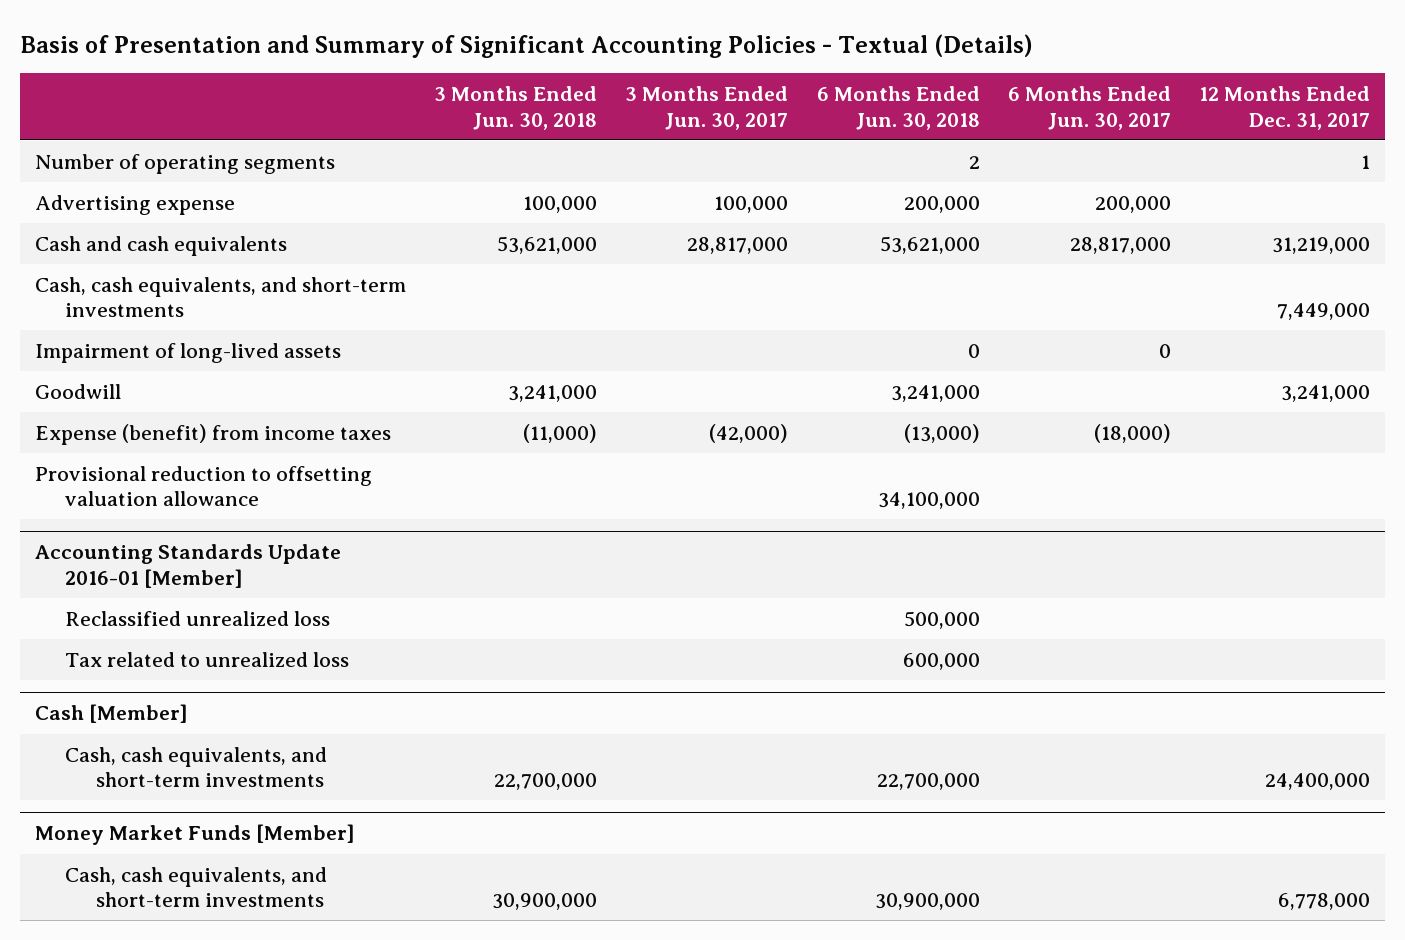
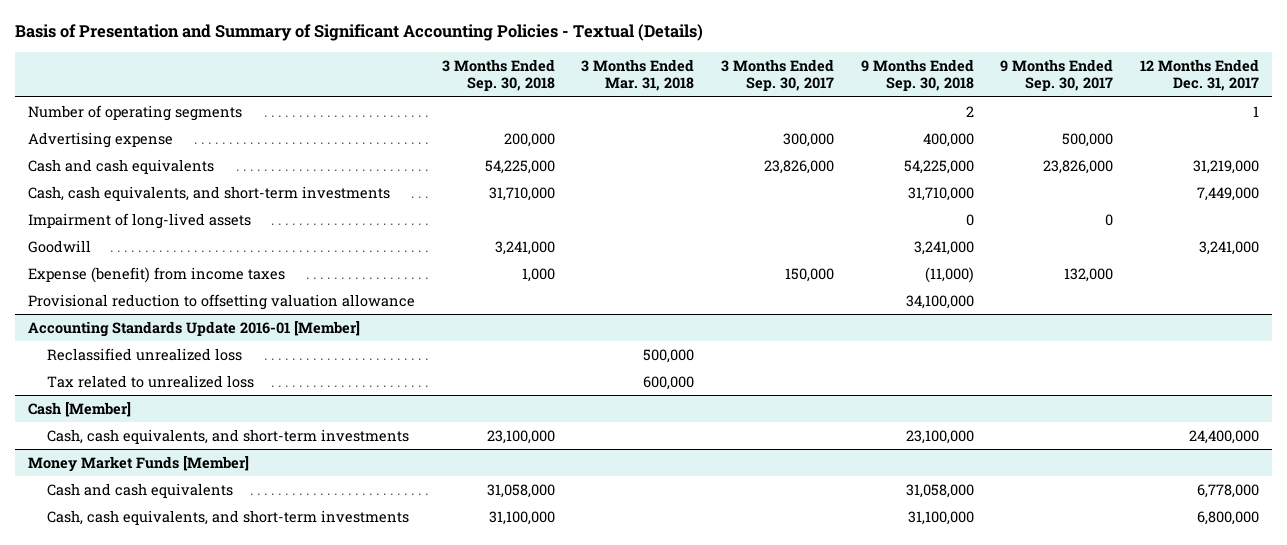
[433,86,597,130] 3 Months Ended Jun. 30, 2018 -> none
[625,86,789,130] 3 Months Ended Jun. 30, 2017 -> none
[816,86,980,130] 6 Months Ended Jun. 30, 2018 -> none
[1008,86,1172,130] 6 Months Ended Jun. 30, 2017 -> none
none -> [441,58,555,92] 3 Months Ended Sep. 30, 2018
none -> [581,58,695,92] 3 Months Ended Mar. 31, 2018
none -> [720,58,834,92] 3 Months Ended Sep. 30, 2017
none -> [860,58,974,92] 9 Months Ended Sep. 30, 2018
none -> [1000,58,1114,92] 9 Months Ended Sep. 30, 2017
none -> [46,482,233,498] Cash and cash equivalents
[1278,893,1371,911] 6,778,000 -> [1196,510,1259,525] 6,800,000

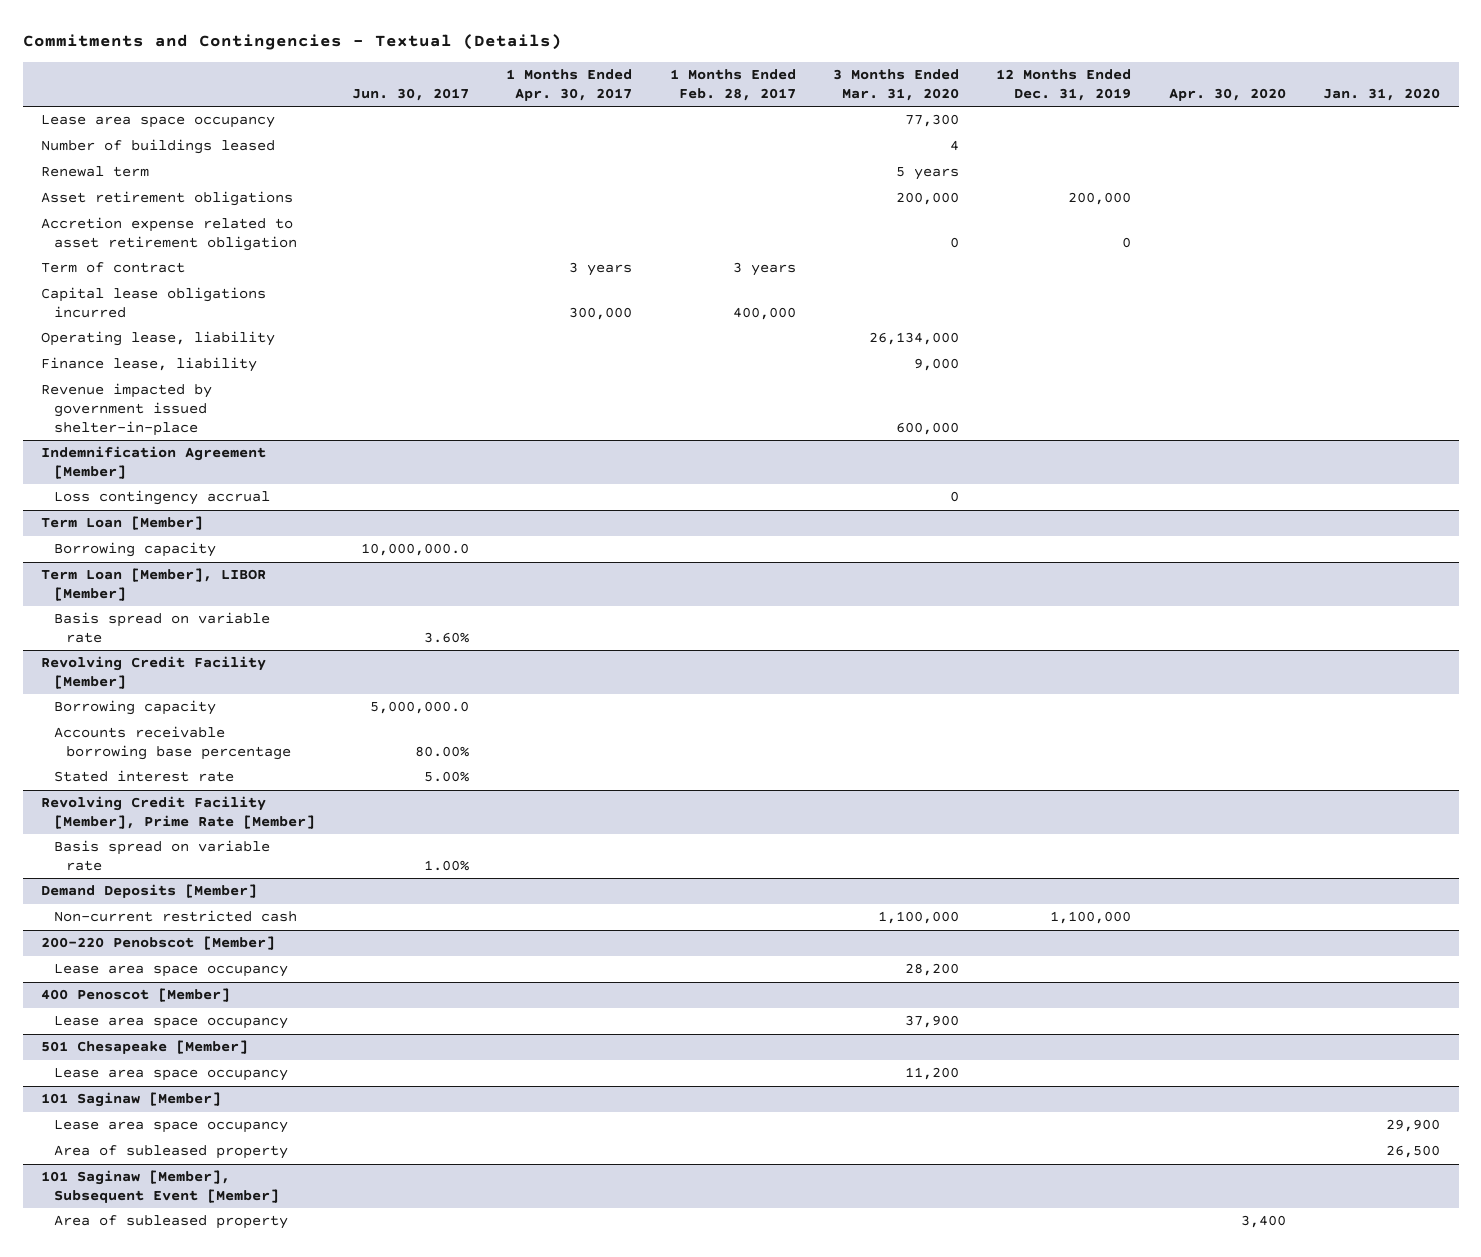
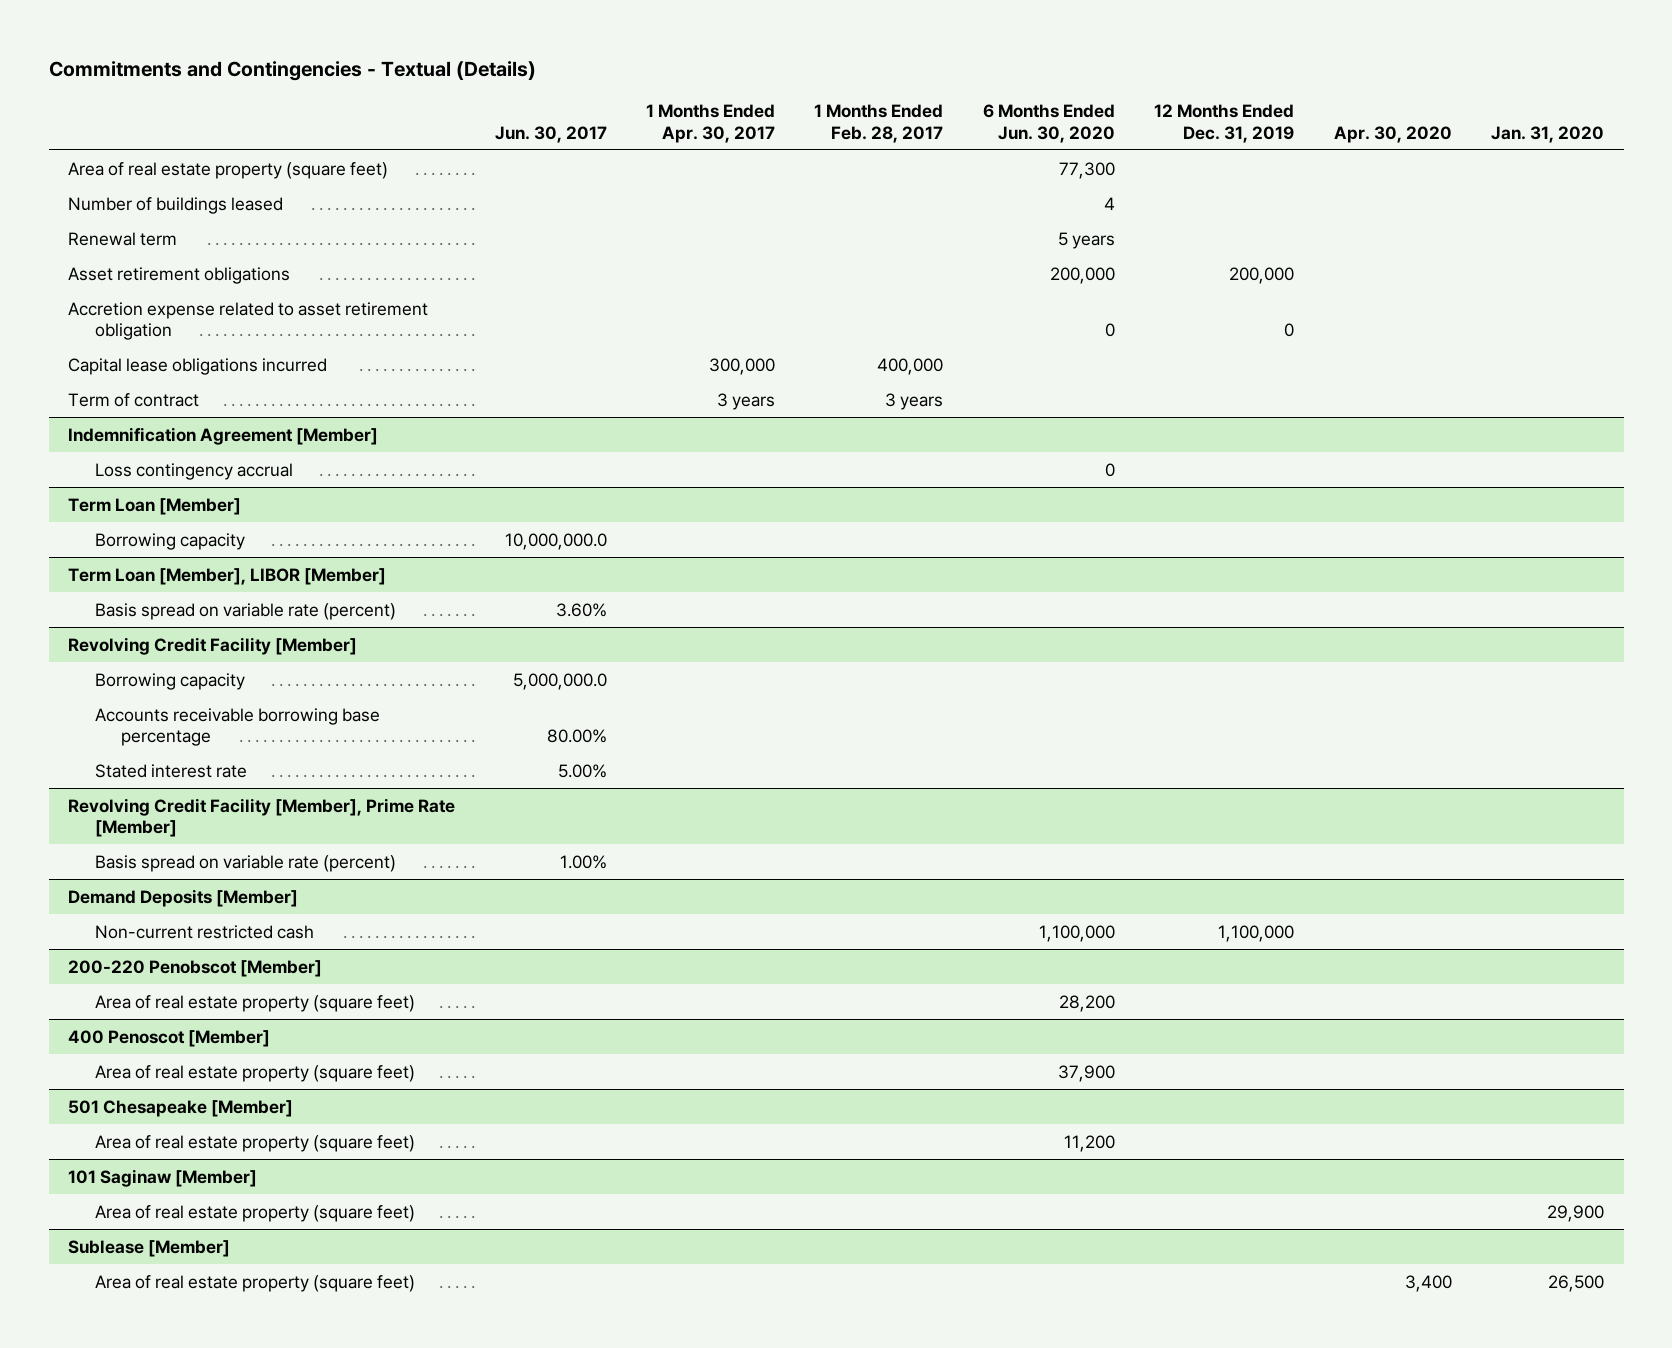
[832,69,959,101] 3 Months Ended Mar. 31, 2020 -> none
none -> [982,104,1115,143] 6 Months Ended Jun. 30, 2020
[41,114,276,129] Lease area space occupancy -> none
none -> [68,161,389,179] Area of real estate property (square feet)
[41,331,276,347] Operating lease, liability -> none
[41,357,258,373] Finance lease, liability -> none
[41,383,213,436] Revenue impacted by government issued shelter-in-place -> none
[41,262,186,274] Term of contract -> [68,392,200,407] Term of contract
[53,612,270,644] Basis spread on variable rate -> [94,602,396,620] Basis spread on variable rate (percent)
[53,840,270,872] Basis spread on variable rate -> [94,854,396,872] Basis spread on variable rate (percent)
[53,963,288,978] Lease area space occupancy -> none
none -> [94,994,415,1012] Area of real estate property (square feet)
[53,1015,288,1030] Lease area space occupancy -> none
none -> [94,1064,415,1082] Area of real estate property (square feet)
[53,1067,288,1082] Lease area space occupancy -> none
none -> [94,1134,415,1152] Area of real estate property (square feet)
[53,1145,288,1160] Area of subleased property -> none
[41,1170,279,1204] 101 Saginaw [Member], Subsequent Event [Member] -> none
[53,1215,288,1230] Area of subleased property -> none
[53,1119,288,1134] Lease area space occupancy -> [94,1204,415,1222] Area of real estate property (square feet)
none -> [68,1239,231,1257] Sublease [Member]
none -> [94,1274,415,1292] Area of real estate property (square feet)

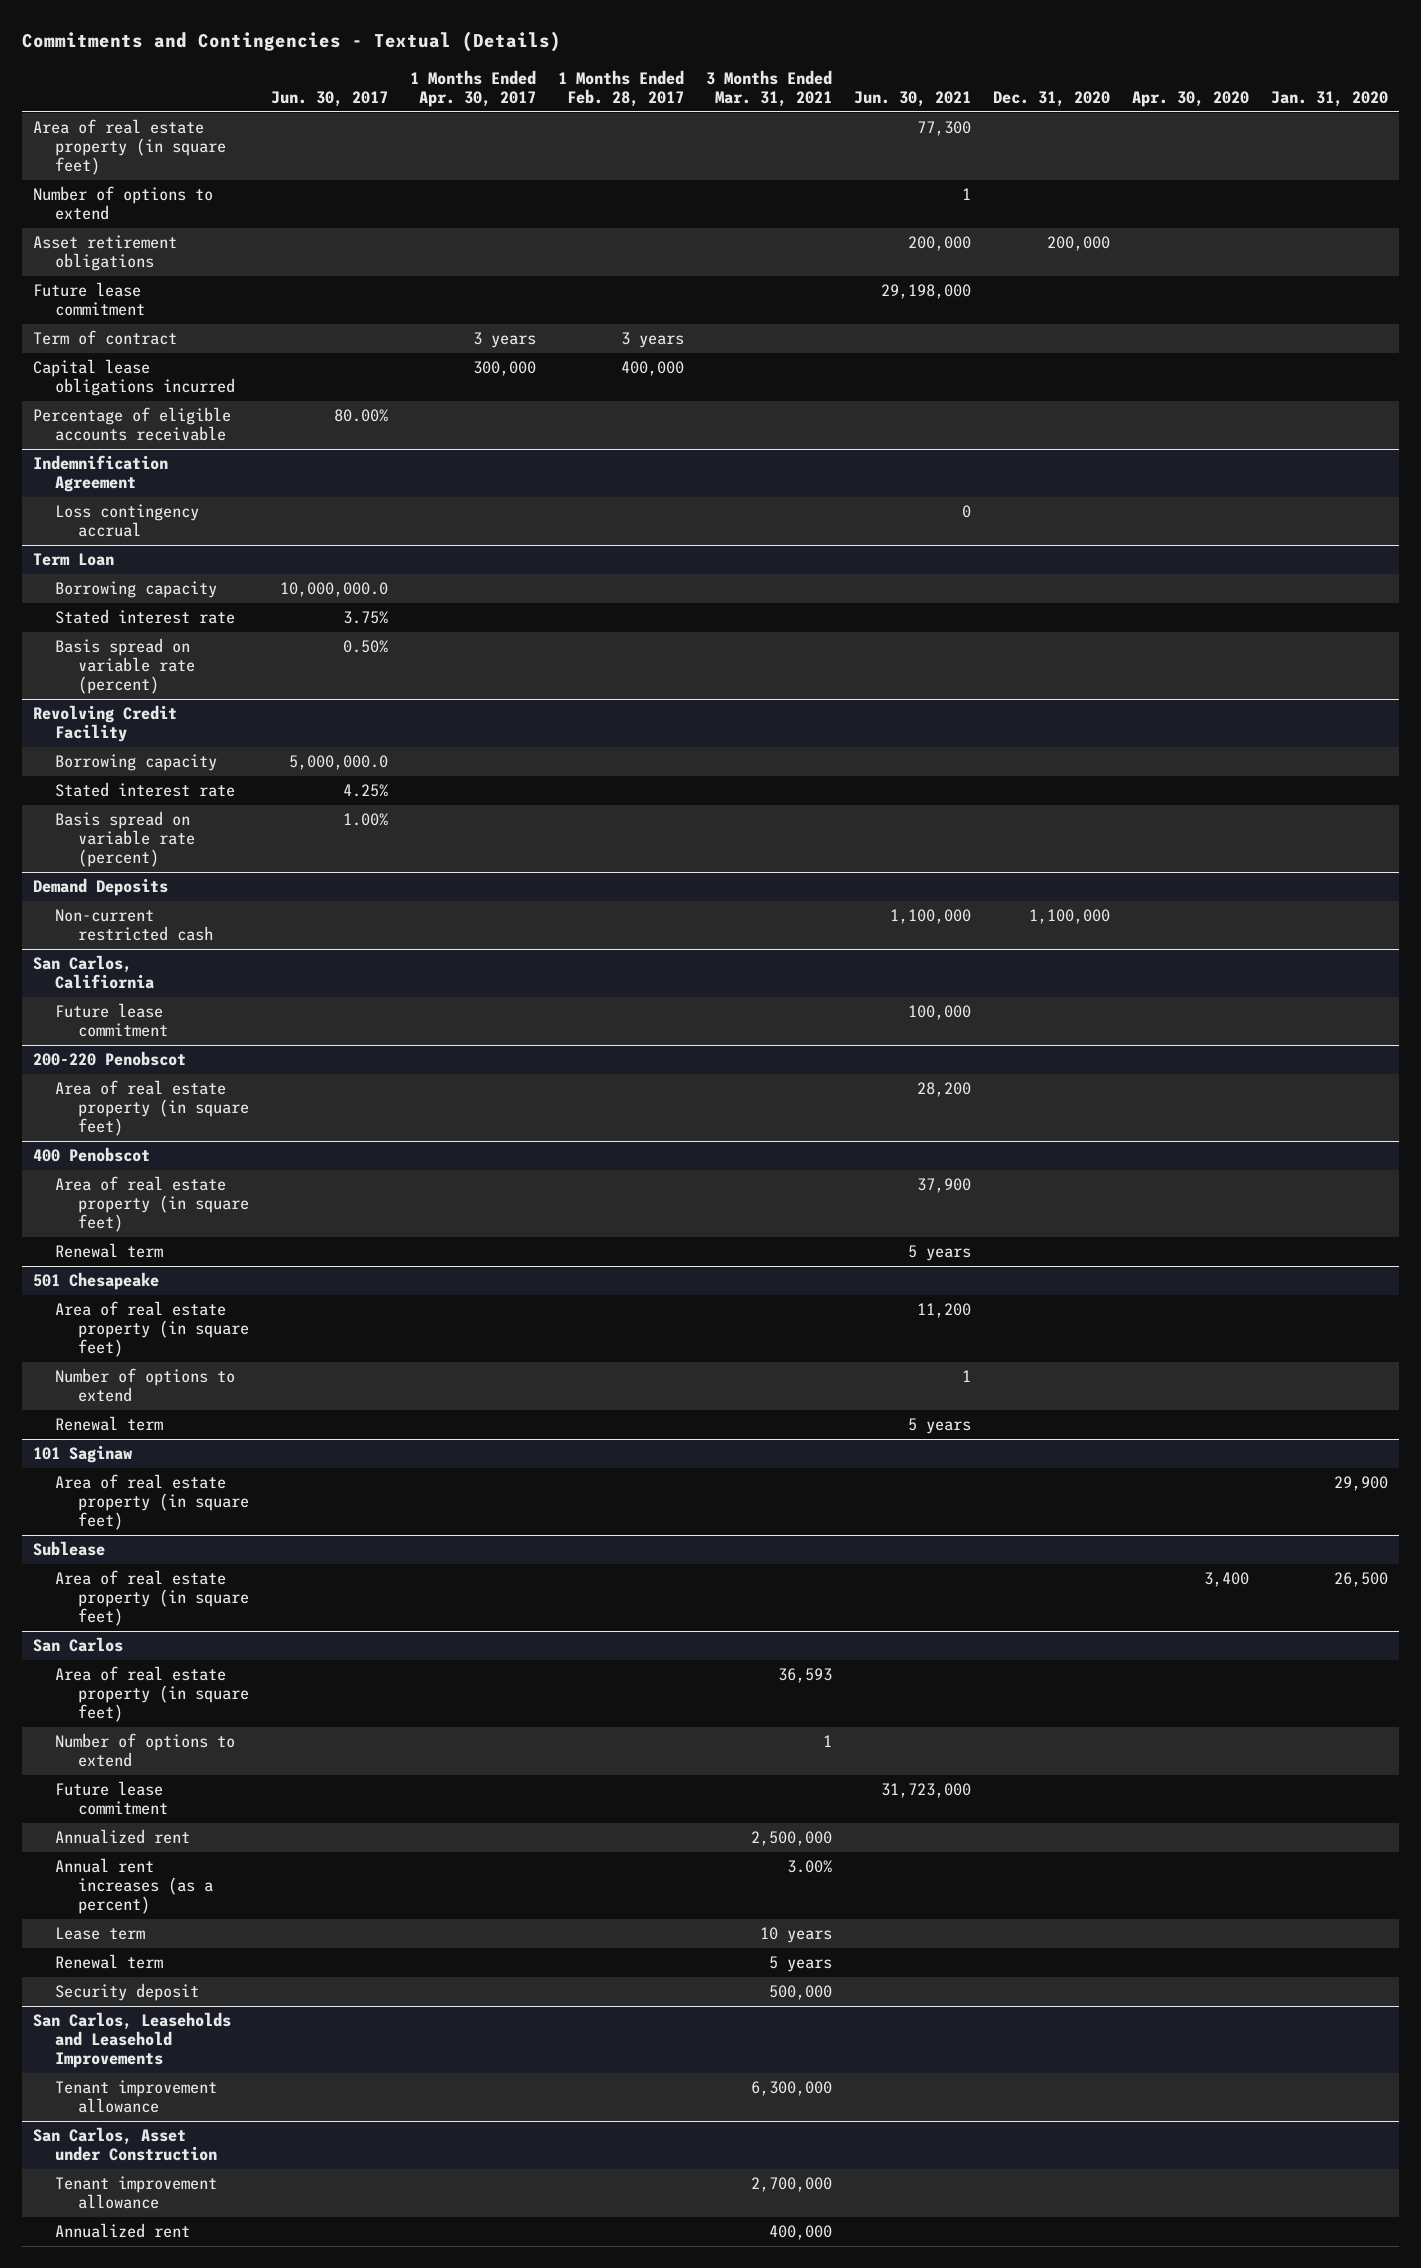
[982,104,1115,143] 6 Months Ended Jun. 30, 2020 -> none
[1154,104,1295,143] 12 Months Ended Dec. 31, 2019 -> none
none -> [705,69,832,107] 3 Months Ended Mar. 31, 2021
none -> [853,90,971,107] Jun. 30, 2021
none -> [992,90,1110,107] Dec. 31, 2020
[68,196,284,214] Number of buildings leased -> none
[68,231,178,246] Renewal term -> none
[68,161,389,179] Area of real estate property (square feet) -> [32,119,227,176] Area of real estate property (in square feet)
none -> [32,186,213,221] Number of options to extend
[68,301,429,340] Accretion expense related to asset retirement obligation -> none
none -> [32,282,146,317] Future lease commitment
[68,357,328,375] Capital lease obligations incurred -> [32,359,236,397] Capital lease obligations incurred
none -> [32,407,231,442] Percentage of eligible accounts receivable
[68,426,379,445] Indemnification Agreement [Member] -> [32,455,168,493] Indemnification Agreement
[68,497,242,515] Term Loan [Member] -> [32,553,114,567] Term Loan
[68,567,387,585] Term Loan [Member], LIBOR [Member] -> none
[94,602,396,620] Basis spread on variable rate (percent) -> none
none -> [55,609,236,625] Stated interest rate
none -> [55,638,195,695] Basis spread on variable rate (percent)
[68,636,358,655] Revolving Credit Facility [Member] -> [32,705,177,743] Revolving Credit Facility
[94,707,380,746] Accounts receivable borrowing base percentage -> none
[68,797,456,837] Revolving Credit Facility [Member], Prime Rate [Member] -> none
[94,854,396,872] Basis spread on variable rate (percent) -> none
[557,763,607,778] 5.00% -> [342,784,388,798] 4.25%
none -> [55,811,195,868] Basis spread on variable rate (percent)
[68,888,299,907] Demand Deposits [Member] -> [32,878,168,897] Demand Deposits
none -> [32,955,155,990] San Carlos, Califiornia
none -> [55,1003,168,1038] Future lease commitment
[68,959,323,977] 200-220 Penobscot [Member] -> [32,1051,186,1067] 200-220 Penobscot
[94,994,415,1012] Area of real estate property (square feet) -> [55,1080,249,1137] Area of real estate property (in square feet)
[68,1029,271,1047] 400 Penoscot [Member] -> [32,1147,150,1163] 400 Penobscot
[94,1064,415,1082] Area of real estate property (square feet) -> [55,1176,249,1233] Area of real estate property (in square feet)
none -> [55,1243,164,1259] Renewal term
[68,1099,294,1117] 501 Chesapeake [Member] -> [32,1272,159,1291] 501 Chesapeake
[94,1134,415,1152] Area of real estate property (square feet) -> [55,1301,249,1358] Area of real estate property (in square feet)
none -> [55,1368,236,1403] Number of options to extend
none -> [55,1416,164,1432] Renewal term
[68,1168,258,1187] 101 Saginaw [Member] -> [32,1445,133,1464] 101 Saginaw
[94,1204,415,1222] Area of real estate property (square feet) -> [55,1474,249,1531] Area of real estate property (in square feet)
[68,1239,231,1257] Sublease [Member] -> [32,1541,105,1557] Sublease
[94,1274,415,1292] Area of real estate property (square feet) -> [55,1570,249,1627] Area of real estate property (in square feet)
none -> [32,1637,123,1653] San Carlos
none -> [55,1666,249,1723] Area of real estate property (in square feet)
none -> [55,1733,236,1768] Number of options to extend
none -> [55,1781,168,1816] Future lease commitment
none -> [55,1829,191,1845] Annualized rent
none -> [55,1858,213,1915] Annual rent increases (as a percent)
none -> [55,1927,146,1941] Lease term
none -> [55,1954,164,1970] Renewal term
none -> [55,1983,200,2002] Security deposit
none -> [32,2012,231,2069] San Carlos, Leaseholds and Leasehold Improvements
none -> [55,2080,218,2114] Tenant improvement allowance
none -> [32,2127,218,2162] San Carlos, Asset under Construction
none -> [55,2176,218,2210] Tenant improvement allowance
none -> [55,2223,191,2239] Annualized rent

